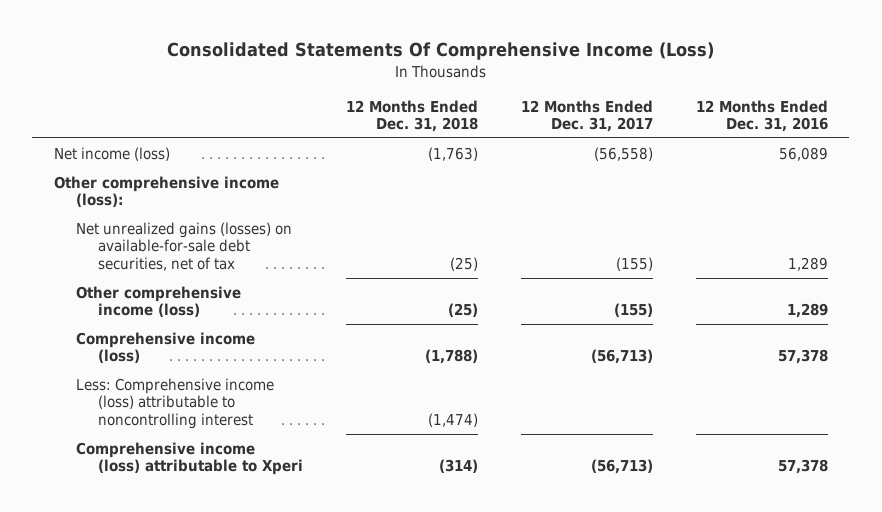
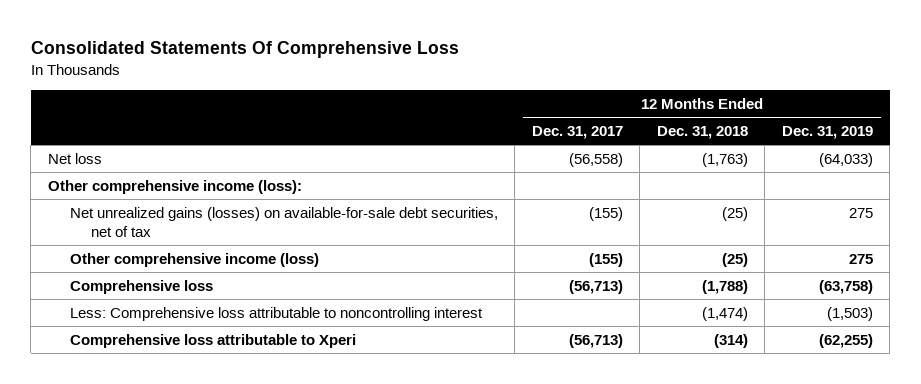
[166,42,714,61] Consolidated Statements Of Comprehensive Income (Loss) -> [30,41,459,59] Consolidated Statements Of Comprehensive Loss
[695,99,828,133] 12 Months Ended Dec. 31, 2016 -> none
none -> [781,125,873,139] Dec. 31, 2019
[53,146,170,161] Net income (loss) -> [47,152,102,164] Net loss
[76,331,256,364] Comprehensive income (loss) -> [69,279,213,294] Comprehensive loss
[76,377,275,429] Less: Comprehensive income (loss) attributable to noncontrolling interest -> [69,306,483,321] Less: Comprehensive loss attributable to noncontrolling interest
[76,441,304,476] Comprehensive income (loss) attributable to Xperi -> [69,333,356,348] Comprehensive loss attributable to Xperi

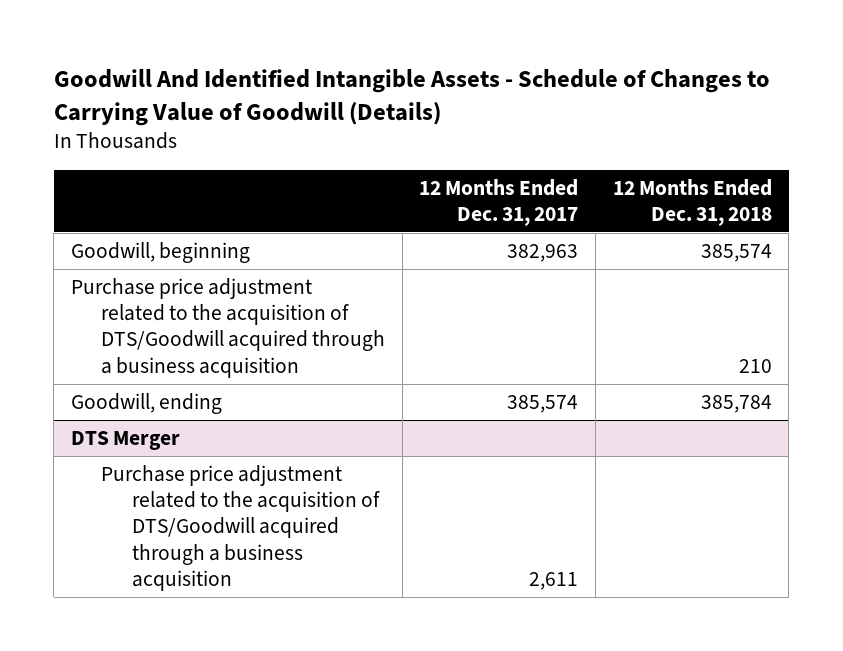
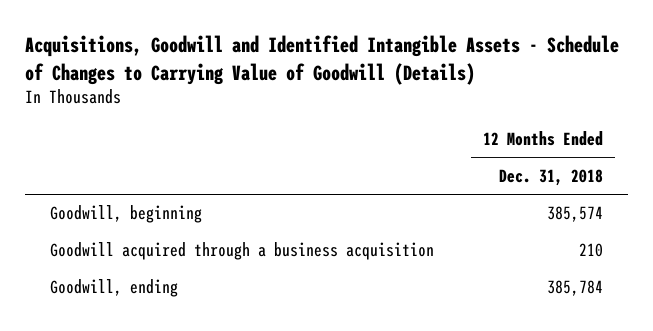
[53,68,770,126] Goodwill And Identified Intangible Assets - Schedule of Changes to Carrying Value of Goodwill (Details) -> [24,35,619,85] Acquisitions, Goodwill and Identified Intangible Assets - Schedule of Changes to Carrying Value of Goodwill (Details)
[419,178,579,226] 12 Months Ended Dec. 31, 2017 -> none
[70,278,386,378] Purchase price adjustment related to the acquisition of DTS/Goodwill acquired through a business acquisition -> [49,242,434,261] Goodwill acquired through a business acquisition
[70,431,180,451] DTS Merger -> none
[101,465,380,591] Purchase price adjustment related to the acquisition of DTS/Goodwill acquired through a business acquisition -> none

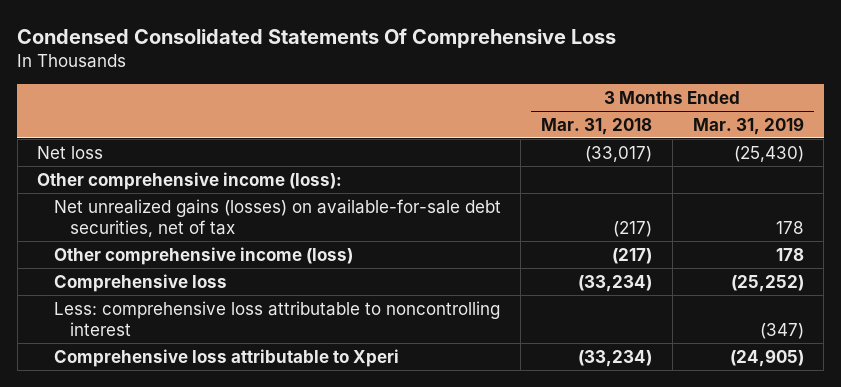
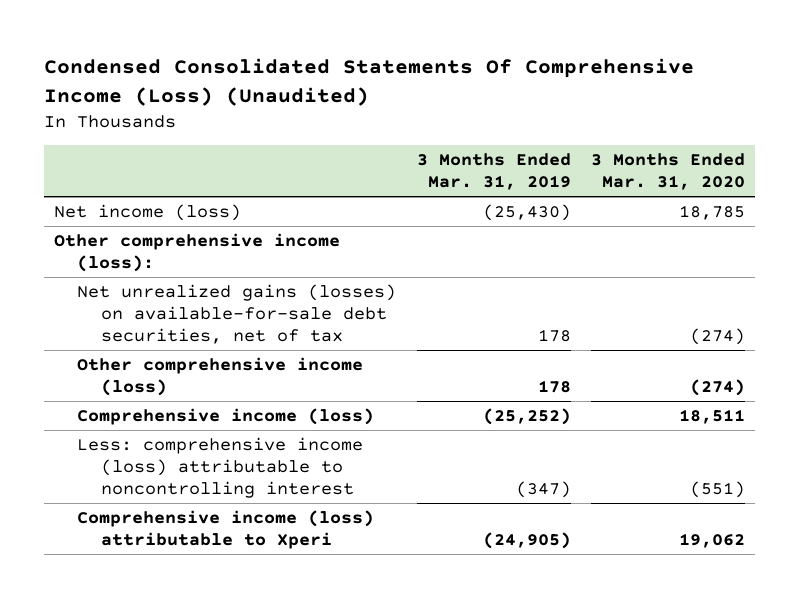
[17,27,617,48] Condensed Consolidated Statements Of Comprehensive Loss -> [43,57,694,106] Condensed Consolidated Statements Of Comprehensive Income (Loss) (Unaudited)
[541,117,653,135] Mar. 31, 2018 -> none
none -> [591,153,746,191] 3 Months Ended Mar. 31, 2020
[37,145,104,159] Net loss -> [53,203,241,221] Net income (loss)
[53,273,227,292] Comprehensive loss -> [77,407,375,425] Comprehensive income (loss)
[53,300,500,336] Less: comprehensive loss attributable to noncontrolling interest -> [77,436,364,499] Less: comprehensive income (loss) attributable to noncontrolling interest
[53,348,399,367] Comprehensive loss attributable to Xperi -> [77,509,375,550] Comprehensive income (loss) attributable to Xperi

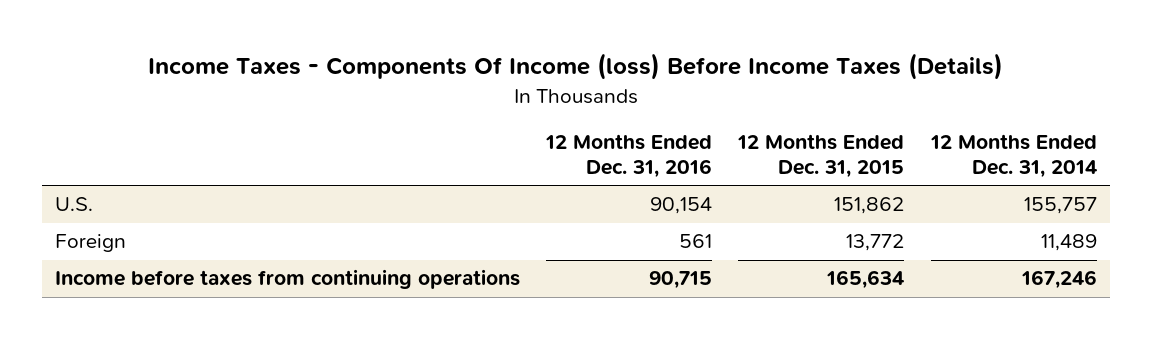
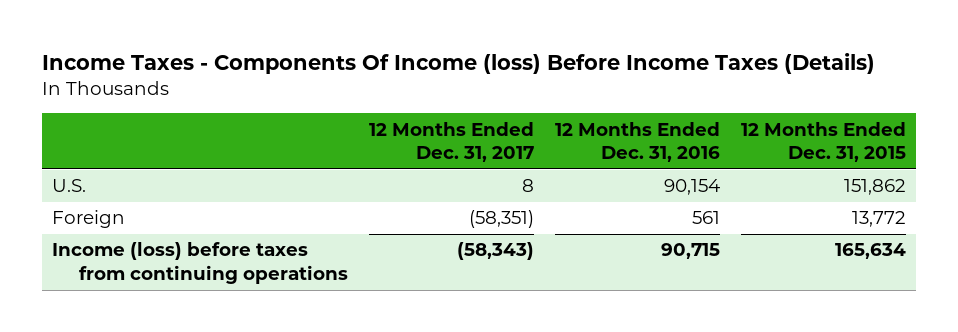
[929,134,1097,179] 12 Months Ended Dec. 31, 2014 -> none
none -> [368,121,534,163] 12 Months Ended Dec. 31, 2017
[54,269,520,290] Income before taxes from continuing operations -> [52,242,348,284] Income (loss) before taxes from continuing operations

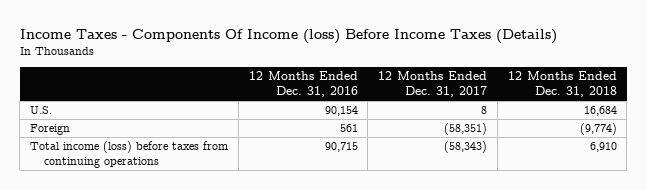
[740,121,906,163] 12 Months Ended Dec. 31, 2015 -> none
none -> [507,71,617,98] 12 Months Ended Dec. 31, 2018
[52,242,348,284] Income (loss) before taxes from continuing operations -> [30,141,229,168] Total income (loss) before taxes from continuing operations

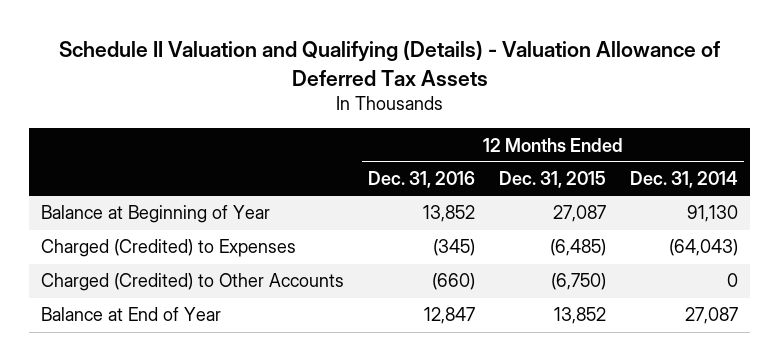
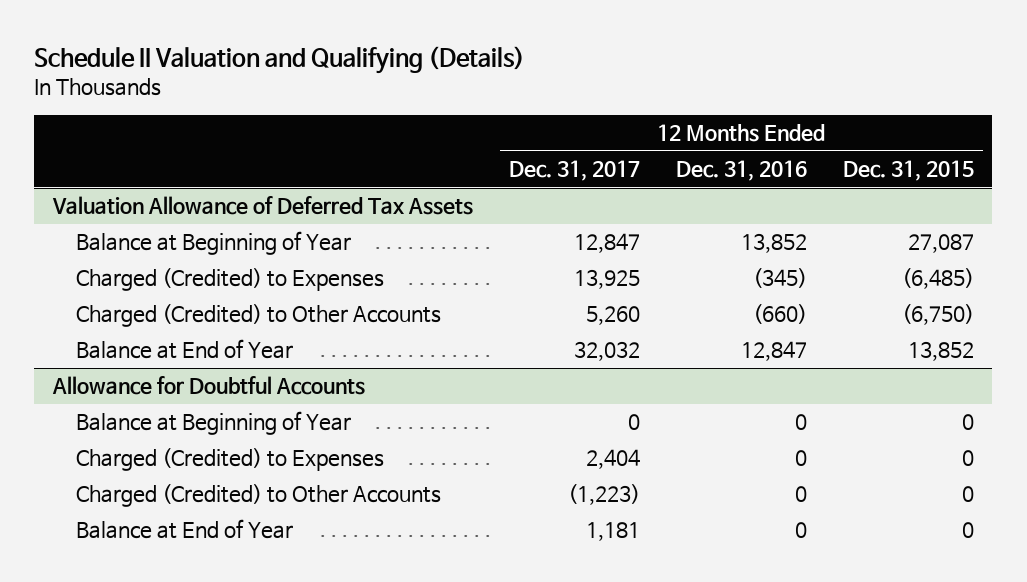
[58,40,720,86] Schedule II Valuation and Qualifying (Details) - Valuation Allowance of Deferred Tax Assets -> [34,46,526,75] Schedule II Valuation and Qualifying (Details)
[630,171,739,189] Dec. 31, 2014 -> none
none -> [508,160,640,182] Dec. 31, 2017
none -> [51,196,473,216] Valuation Allowance of Deferred Tax Assets
none -> [51,376,365,396] Allowance for Doubtful Accounts
none -> [75,411,351,436] Balance at Beginning of Year
none -> [75,448,384,472] Charged (Credited) to Expenses
none -> [75,484,441,508] Charged (Credited) to Other Accounts
none -> [75,519,293,540] Balance at End of Year

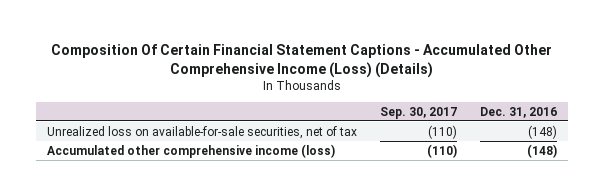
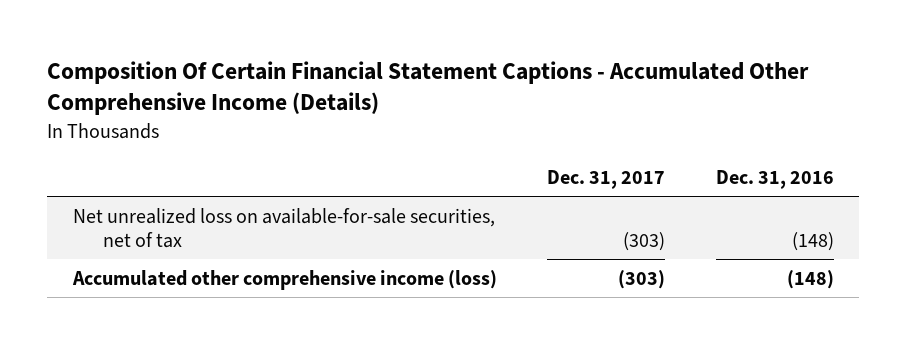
[51,43,553,78] Composition Of Certain Financial Statement Captions - Accumulated Other Comprehensive Income (Loss) (Details) -> [47,60,810,116] Composition Of Certain Financial Statement Captions - Accumulated Other Comprehensive Income (Details)
[380,106,458,119] Sep. 30, 2017 -> none
none -> [547,169,666,189] Dec. 31, 2017
[47,125,358,139] Unrealized loss on available-for-sale securities, net of tax -> [72,207,495,248] Net unrealized loss on available-for-sale securities, net of tax

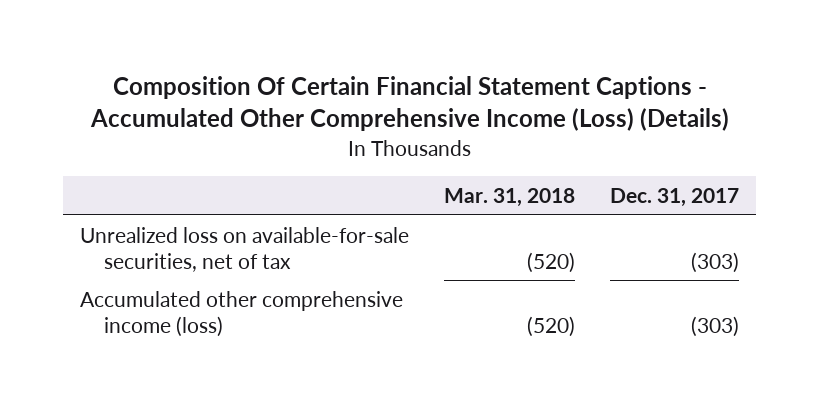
[47,60,810,116] Composition Of Certain Financial Statement Captions - Accumulated Other Comprehensive Income (Details) -> [89,76,729,132] Composition Of Certain Financial Statement Captions - Accumulated Other Comprehensive Income (Loss) (Details)
[715,169,834,189] Dec. 31, 2016 -> none
none -> [444,187,576,207] Mar. 31, 2018
[72,207,495,248] Net unrealized loss on available-for-sale securities, net of tax -> [80,226,410,272] Unrealized loss on available-for-sale securities, net of tax

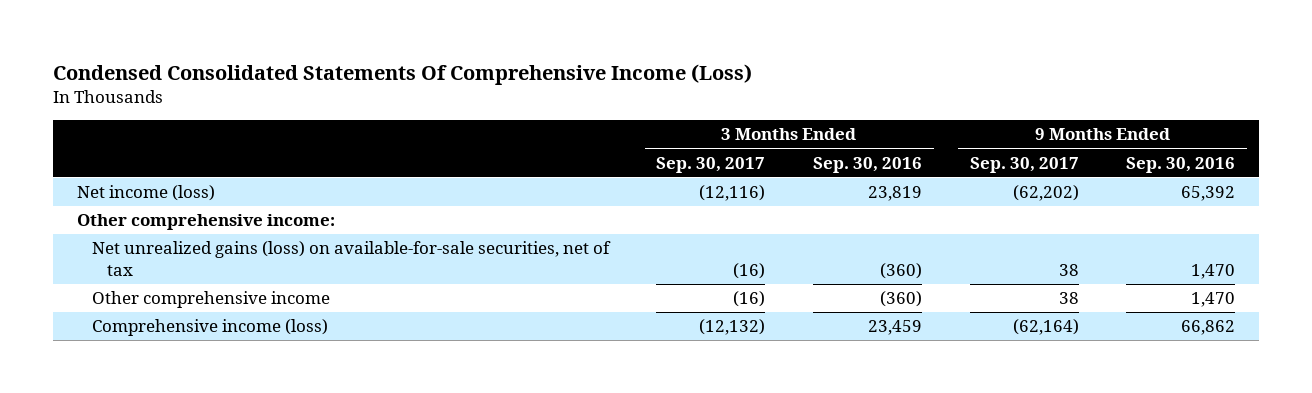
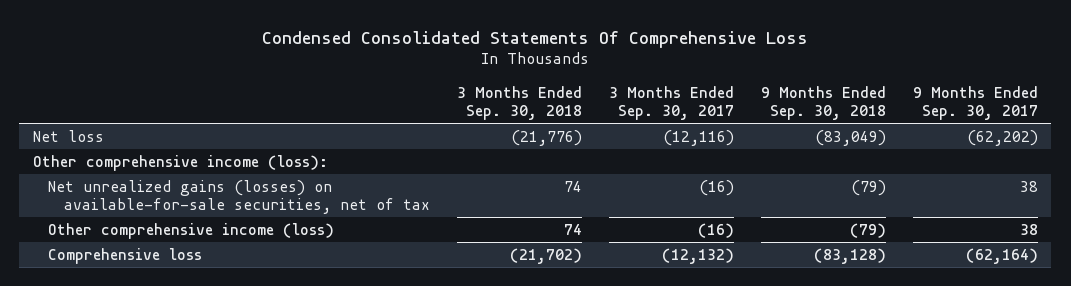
[52,63,752,85] Condensed Consolidated Statements Of Comprehensive Income (Loss) -> [262,30,809,48] Condensed Consolidated Statements Of Comprehensive Loss
[813,156,923,173] Sep. 30, 2016 -> none
[1126,156,1236,173] Sep. 30, 2016 -> none
none -> [456,85,582,120] 3 Months Ended Sep. 30, 2018
none -> [760,85,886,120] 9 Months Ended Sep. 30, 2018
[76,185,215,202] Net income (loss) -> [32,129,104,142] Net loss
[76,214,335,231] Other comprehensive income: -> [32,154,328,171] Other comprehensive income (loss):
[91,241,611,277] Net unrealized gains (loss) on available-for-sale securities, net of tax -> [48,179,430,214] Net unrealized gains (losses) on available-for-sale securities, net of tax
[91,291,330,309] Other comprehensive income -> [48,222,335,239] Other comprehensive income (loss)
[91,319,328,337] Comprehensive income (loss) -> [48,247,203,264] Comprehensive loss

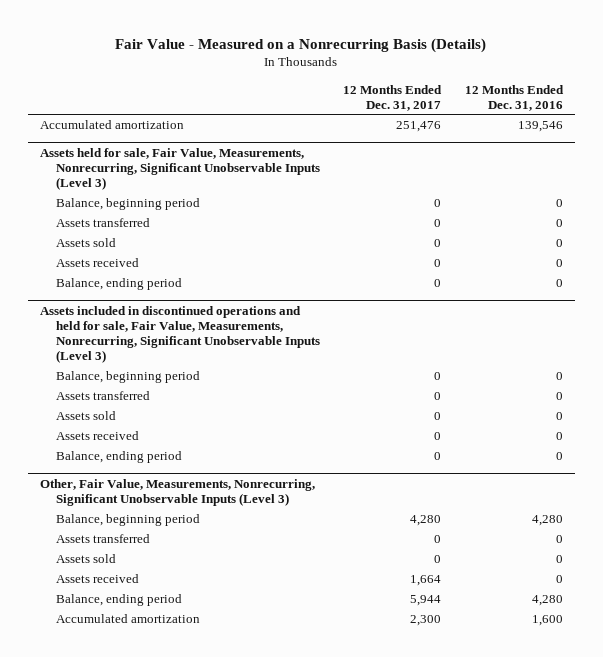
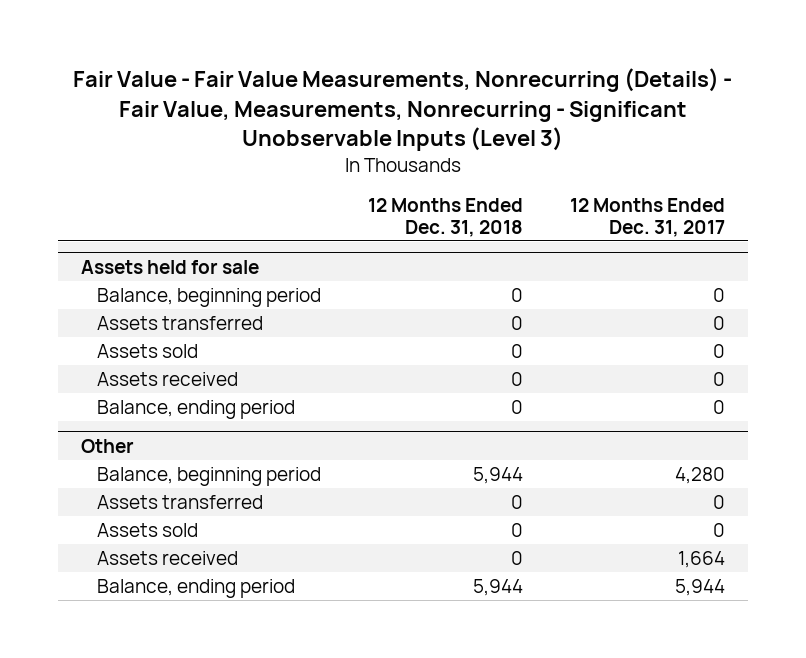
[115,37,487,53] Fair Value - Measured on a Nonrecurring Basis (Details) -> [73,68,733,152] Fair Value - Fair Value Measurements, Nonrecurring (Details) - Fair Value, Measurements, Nonrecurring - Significant Unobservable Inputs (Level 3)
[464,84,564,111] 12 Months Ended Dec. 31, 2016 -> none
none -> [367,197,523,237] 12 Months Ended Dec. 31, 2018
[39,120,184,130] Accumulated amortization -> none
[39,147,320,191] Assets held for sale, Fair Value, Measurements, Nonrecurring, Significant Unobservable Inputs (Level 3) -> none
[55,198,200,211] Balance, beginning period -> none
[55,218,150,228] Assets transferred -> none
[55,238,116,248] Assets sold -> none
[55,258,139,268] Assets received -> none
[55,278,182,291] Balance, ending period -> none
[39,305,320,364] Assets included in discontinued operations and held for sale, Fair Value, Measurements, Nonrecurring, Significant Unobservable Inputs (Level 3) -> none
none -> [81,259,260,274] Assets held for sale
[39,478,315,507] Other, Fair Value, Measurements, Nonrecurring, Significant Unobservable Inputs (Level 3) -> none
none -> [81,438,135,453] Other
[55,614,200,624] Accumulated amortization -> none

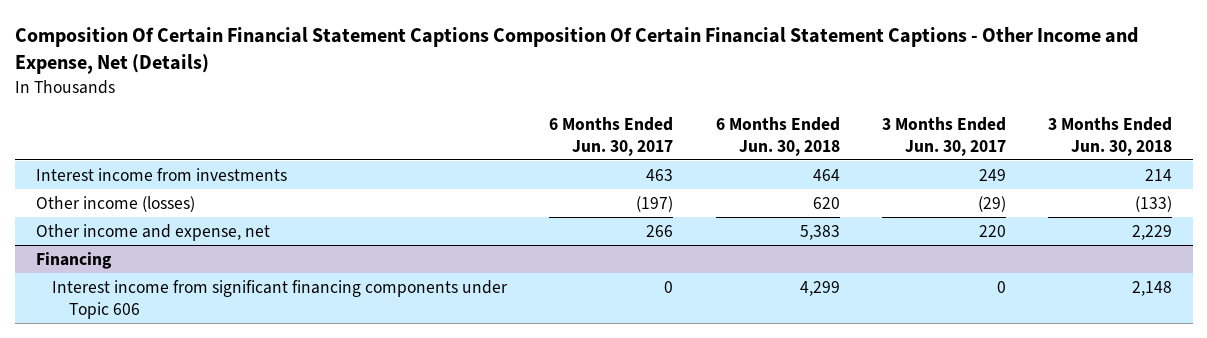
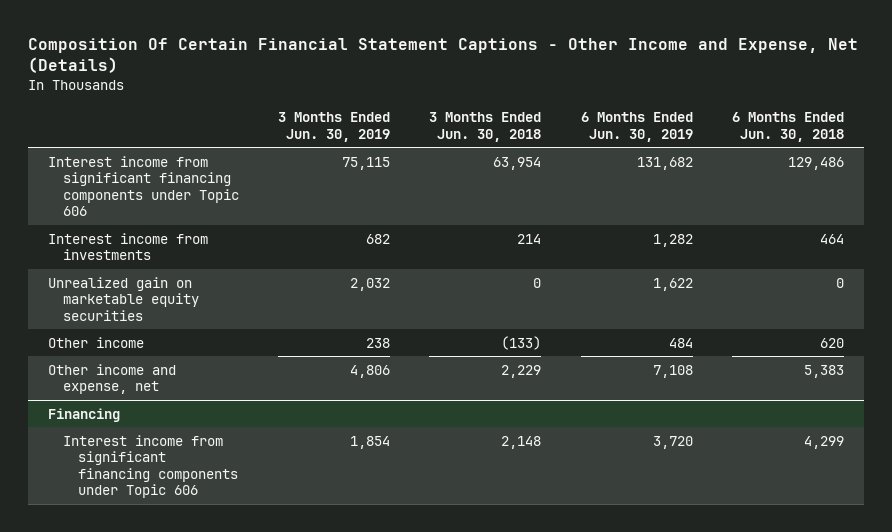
[14,26,1138,75] Composition Of Certain Financial Statement Captions Composition Of Certain Financial Statement Captions - Other Income and Expense, Net (Details) -> [28,37,859,74] Composition Of Certain Financial Statement Captions - Other Income and Expense, Net (Details)
[549,116,674,156] 6 Months Ended Jun. 30, 2017 -> none
[881,116,1006,156] 3 Months Ended Jun. 30, 2017 -> none
none -> [277,112,390,142] 3 Months Ended Jun. 30, 2019
none -> [580,112,693,142] 6 Months Ended Jun. 30, 2019
none -> [47,155,239,217] Interest income from significant financing components under Topic 606
none -> [47,276,199,321] Unrealized gain on marketable equity securities
[35,195,195,212] Other income (losses) -> [47,336,144,348] Other income

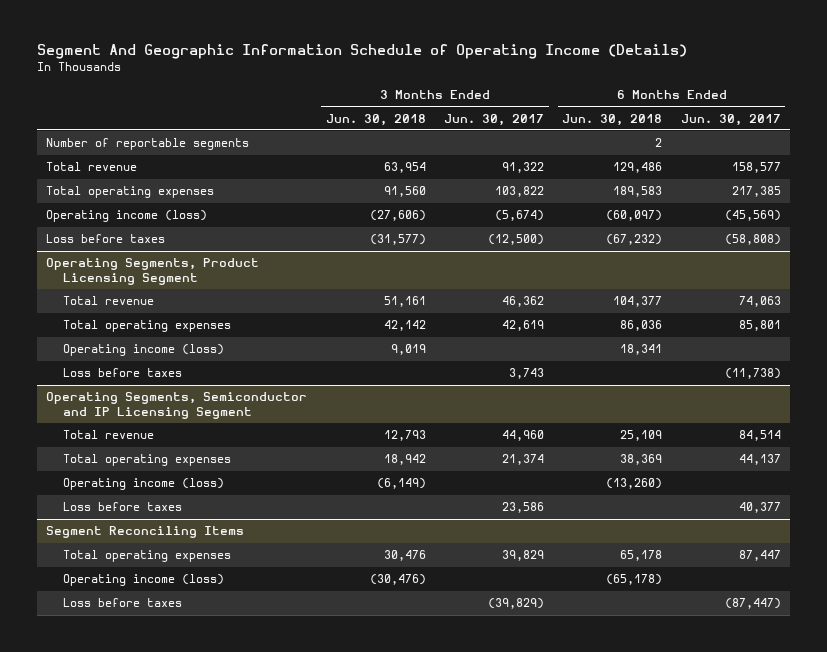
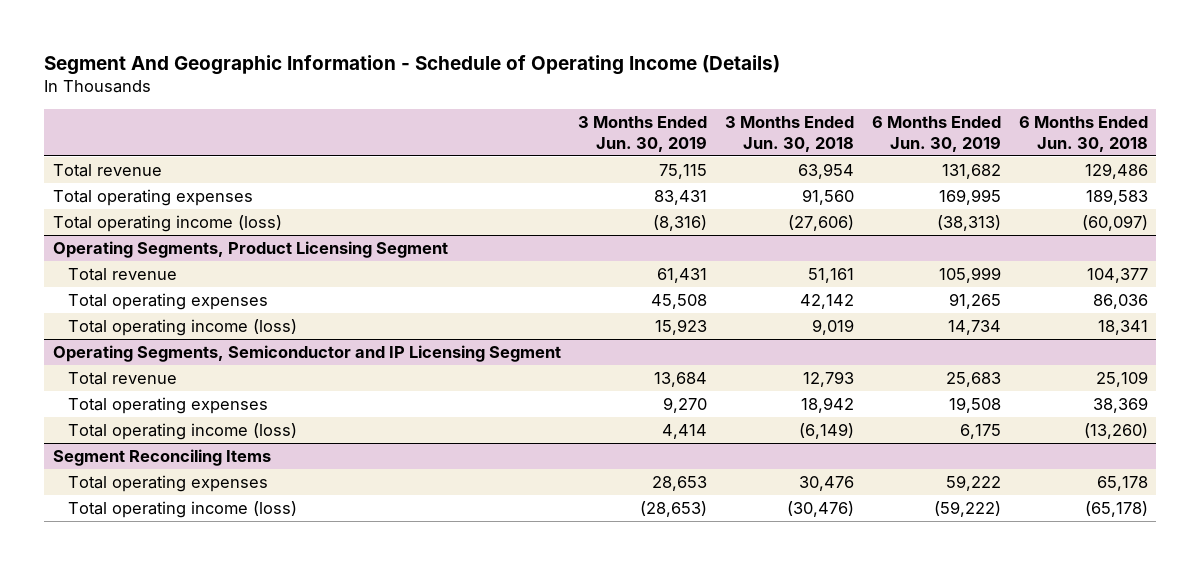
[37,44,688,60] Segment And Geographic Information Schedule of Operating Income (Details) -> [43,54,780,75] Segment And Geographic Information - Schedule of Operating Income (Details)
[444,113,545,126] Jun. 30, 2017 -> none
[680,113,781,126] Jun. 30, 2017 -> none
none -> [578,116,708,152] 3 Months Ended Jun. 30, 2019
none -> [871,116,1001,152] 6 Months Ended Jun. 30, 2019
[46,138,250,151] Number of reportable segments -> none
[46,234,166,244] Loss before taxes -> none
[46,210,208,223] Operating income (loss) -> [52,215,282,233] Total operating income (loss)
[62,368,182,378] Loss before taxes -> none
[62,344,224,357] Operating income (loss) -> [67,319,297,337] Total operating income (loss)
[62,502,182,512] Loss before taxes -> none
[62,478,224,491] Operating income (loss) -> [67,423,297,441] Total operating income (loss)
[62,598,182,608] Loss before taxes -> none
[62,574,224,587] Operating income (loss) -> [67,501,297,519] Total operating income (loss)

